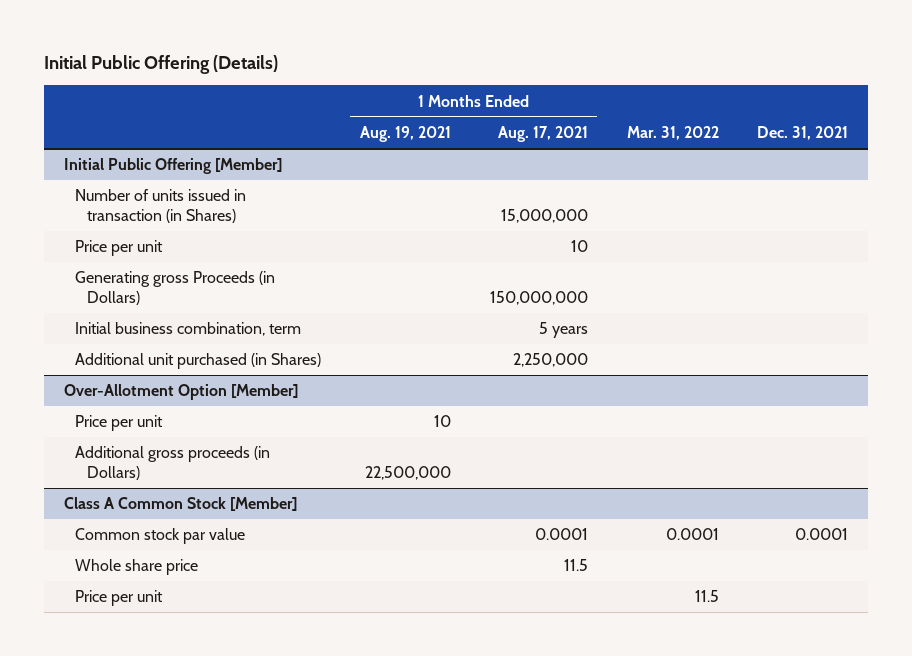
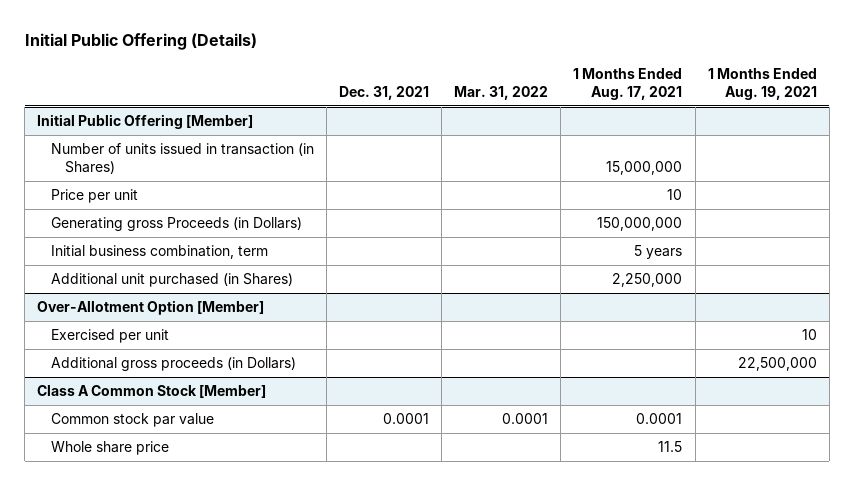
[75,415,164,432] Price per unit -> [51,329,170,344] Exercised per unit
[75,590,164,607] Price per unit -> none

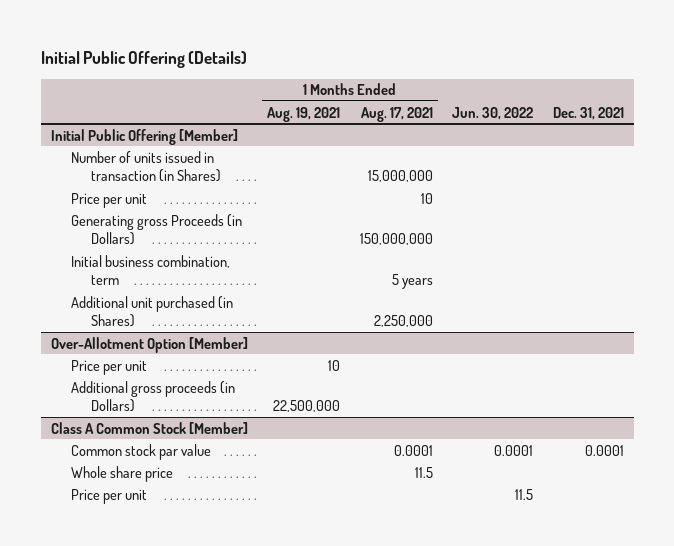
[454,85,549,100] Mar. 31, 2022 -> none
none -> [452,106,534,120] Jun. 30, 2022
[51,329,170,344] Exercised per unit -> [71,359,148,375] Price per unit
none -> [71,488,148,504] Price per unit

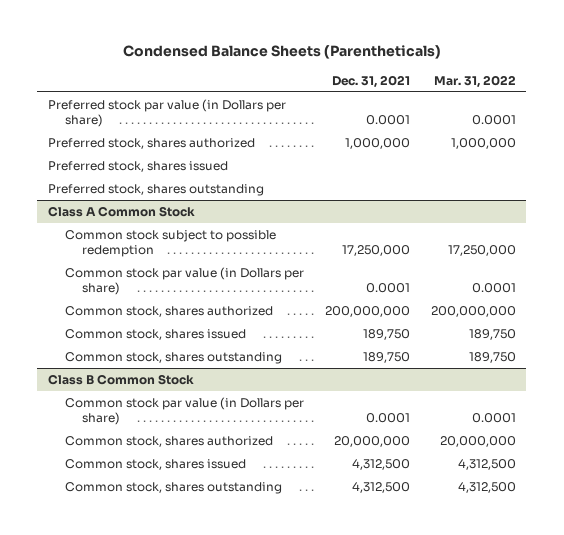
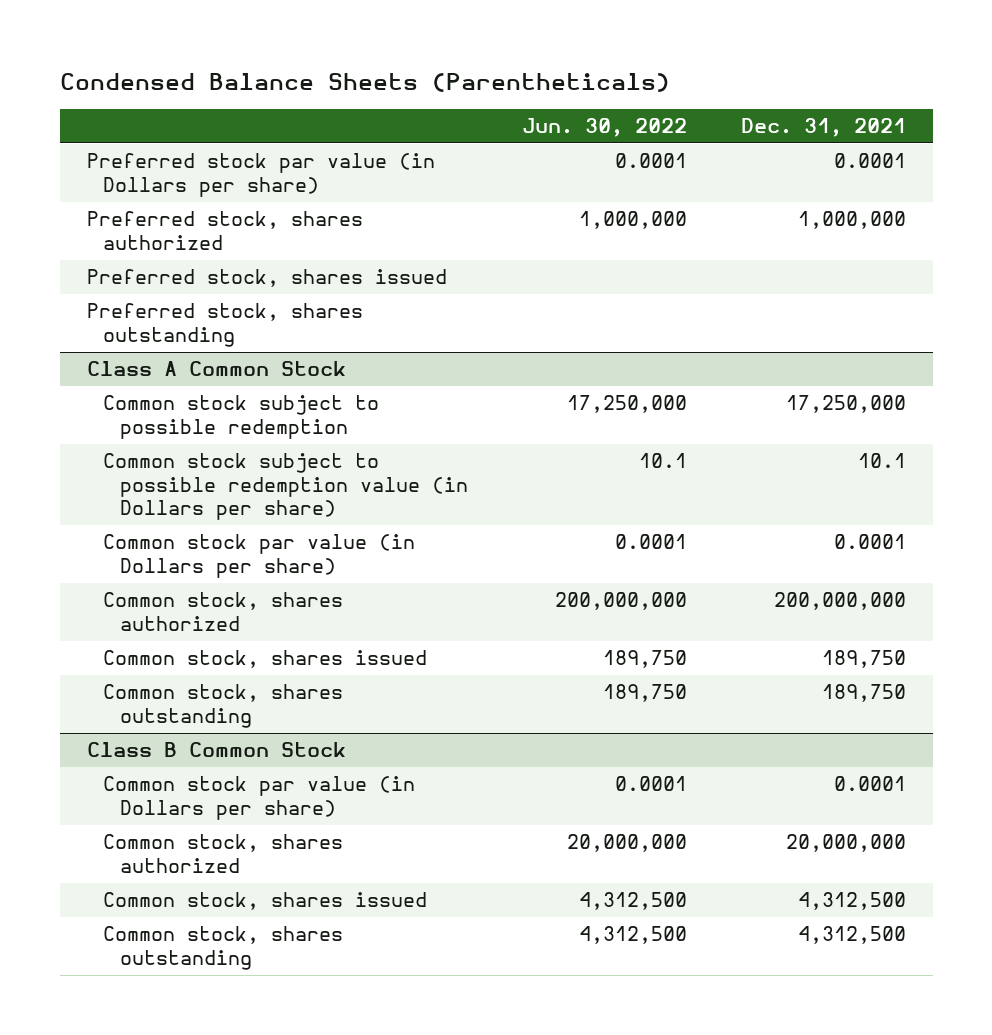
[433,74,516,88] Mar. 31, 2022 -> none
none -> [521,118,687,138] Jun. 30, 2022
none -> [103,453,468,521] Common stock subject to possible redemption value (in Dollars per share)

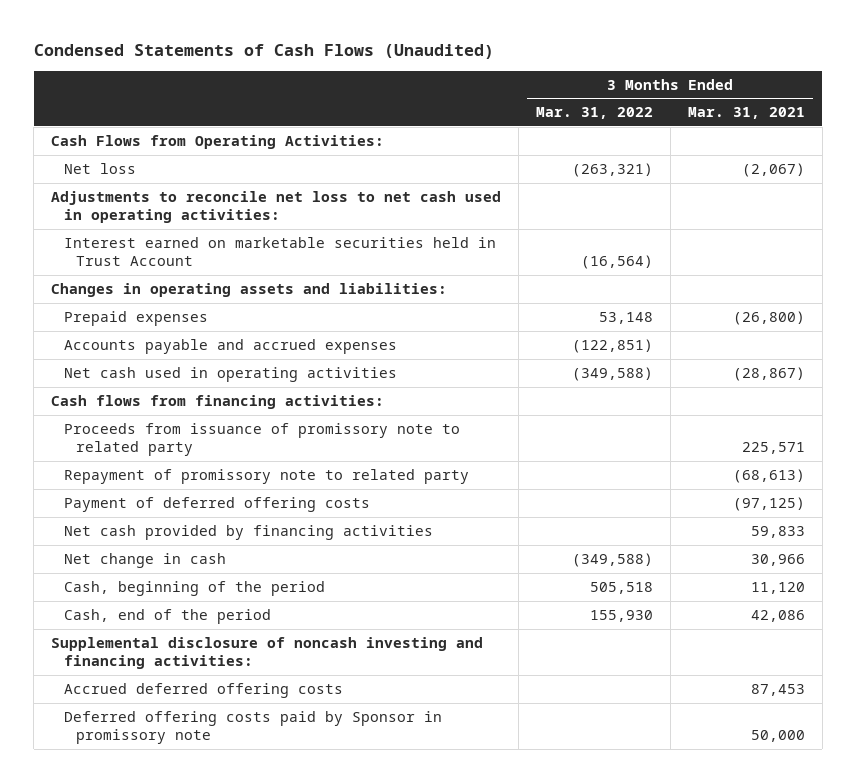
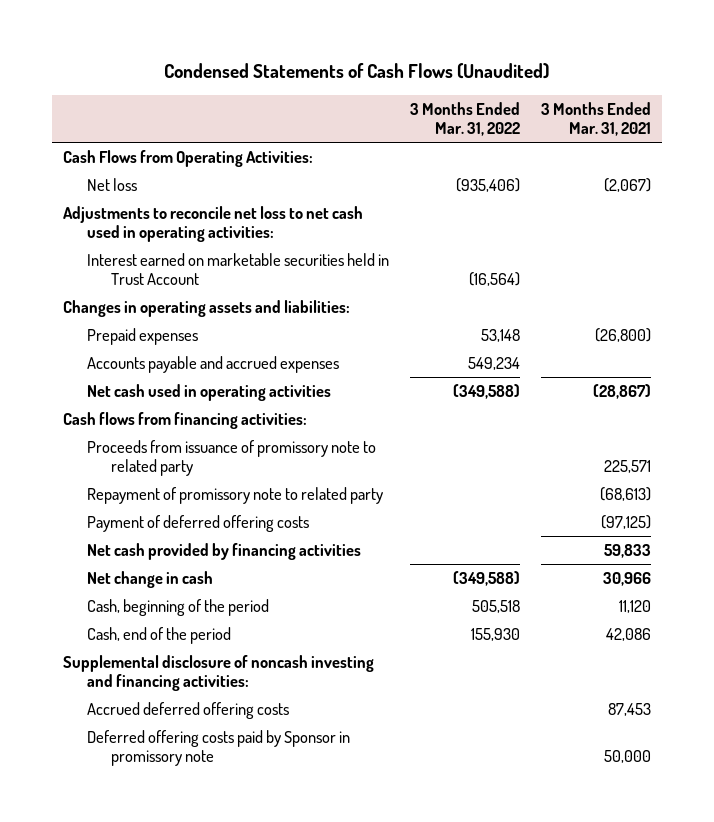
[571,163,653,178] (263,321) -> [456,178,521,193] (935,406)
[571,339,653,354] (122,851) -> [468,357,521,371] 549,234

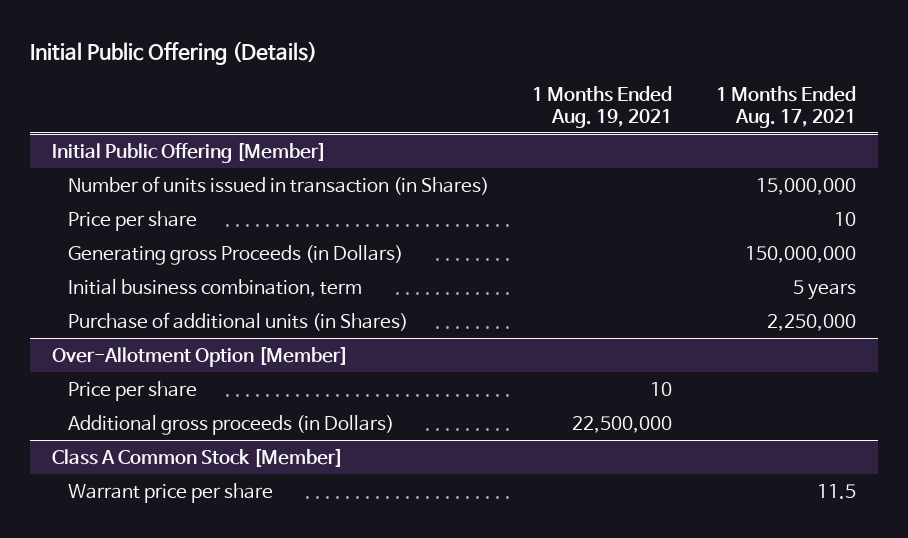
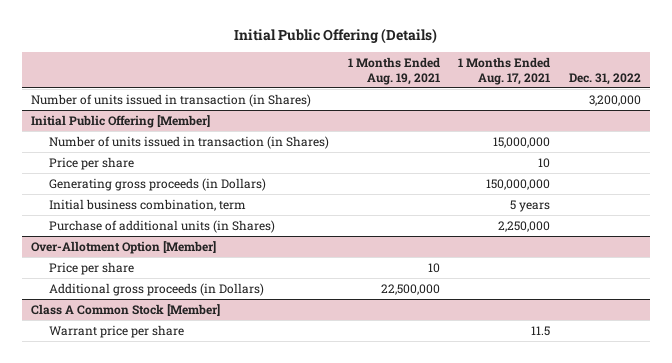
none -> [568,72,641,85] Dec. 31, 2022
none -> [30,93,311,107] Number of units issued in transaction (in Shares)
[67,244,403,265] Generating gross Proceeds (in Dollars) -> [49,177,267,191] Generating gross proceeds (in Dollars)

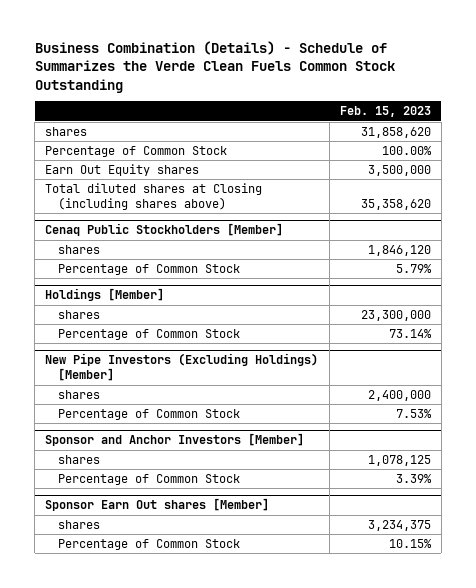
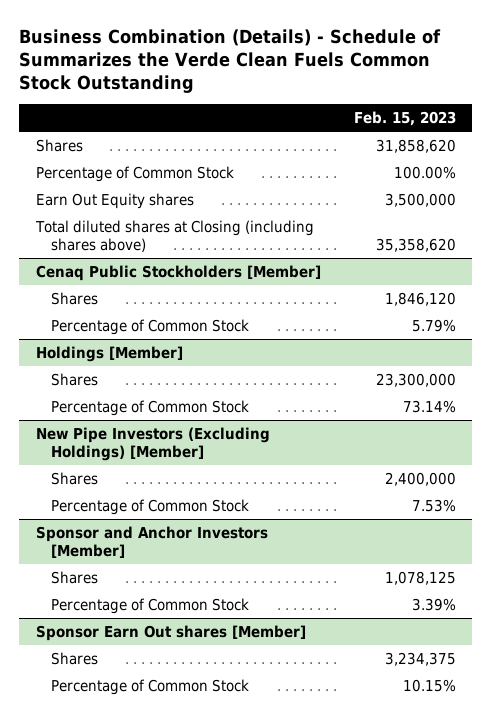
[45,126,88,136] shares -> [35,138,83,152] Shares
[57,244,100,254] shares -> [50,291,98,305] Shares
[57,309,100,319] shares -> [50,372,98,386] Shares
[57,389,100,399] shares -> [50,471,98,485] Shares
[57,454,100,464] shares -> [50,570,98,584] Shares
[57,519,100,529] shares -> [50,651,98,665] Shares

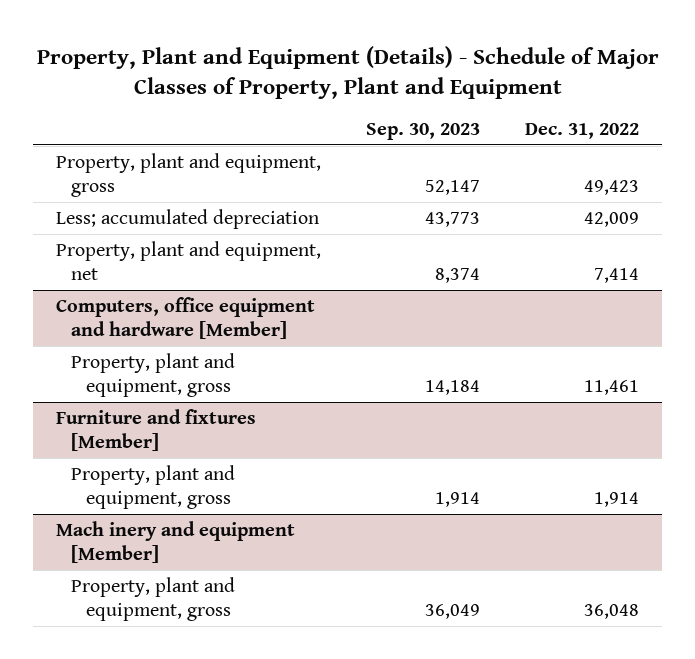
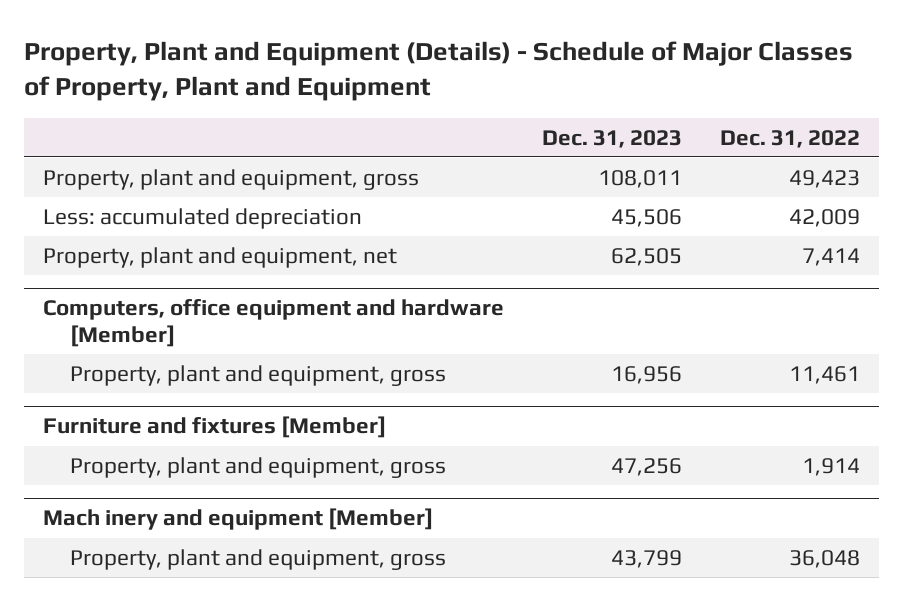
[366,122,481,140] Sep. 30, 2023 -> none
none -> [542,129,683,148] Dec. 31, 2023
[55,208,319,229] Less; accumulated depreciation -> [43,208,363,230] Less: accumulated depreciation

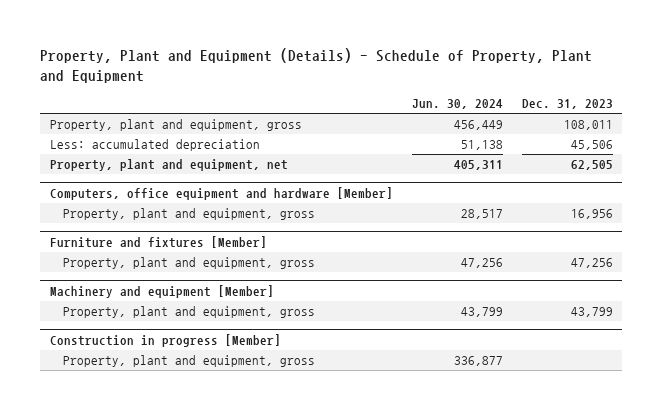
[24,40,854,101] Property, Plant and Equipment (Details) - Schedule of Major Classes of Property, Plant and Equipment -> [39,48,592,84] Property, Plant and Equipment (Details) - Schedule of Property, Plant and Equipment
[720,129,861,148] Dec. 31, 2022 -> none
none -> [411,99,503,110] Jun. 30, 2024
[43,508,434,531] Mach inery and equipment [Member] -> [49,284,274,298] Machinery and equipment [Member]
none -> [49,333,281,347] Construction in progress [Member]
none -> [62,355,315,368] Property, plant and equipment, gross

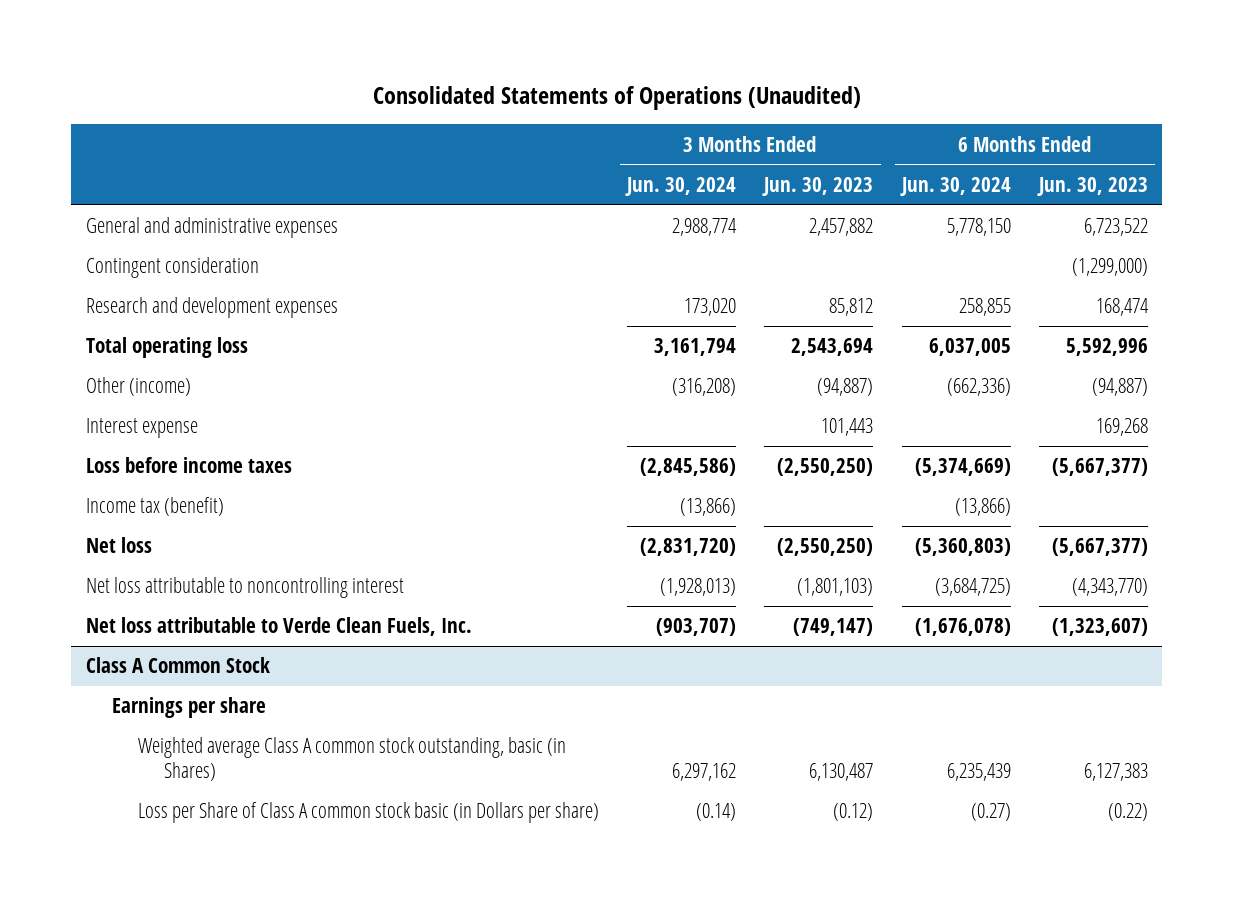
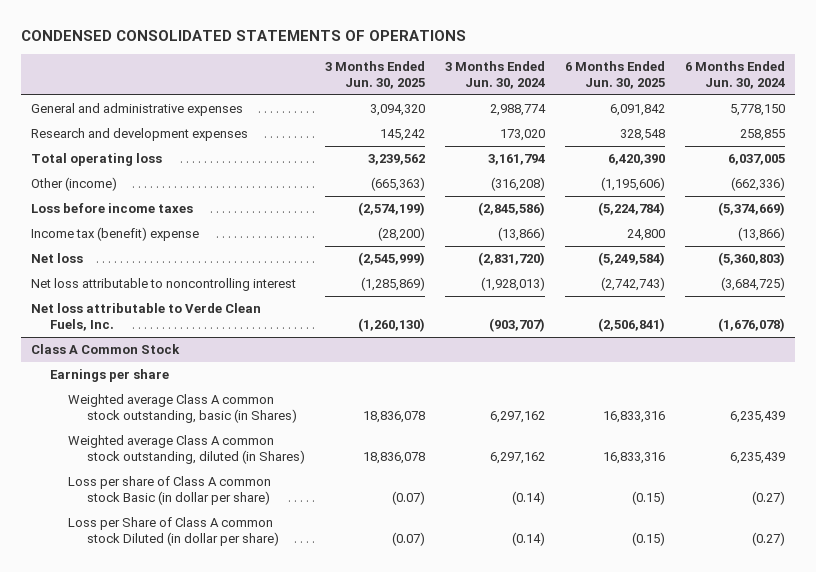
[372,85,861,110] Consolidated Statements of Operations (Unaudited) -> [20,29,466,41] CONDENSED CONSOLIDATED STATEMENTS OF OPERATIONS
[762,176,874,196] Jun. 30, 2023 -> none
[1037,176,1149,196] Jun. 30, 2023 -> none
none -> [325,60,426,90] 3 Months Ended Jun. 30, 2025
none -> [565,60,666,90] 6 Months Ended Jun. 30, 2025
[85,257,259,279] Contingent consideration -> none
[85,418,198,439] Interest expense -> none
[85,497,224,517] Income tax (benefit) -> [30,226,199,241] Income tax (benefit) expense
none -> [68,434,305,465] Weighted average Class A common stock outstanding, diluted (in Shares)
[137,802,599,824] Loss per Share of Class A common stock basic (in Dollars per share) -> [68,475,272,506] Loss per share of Class A common stock Basic (in dollar per share)
none -> [68,516,279,547] Loss per Share of Class A common stock Diluted (in dollar per share)

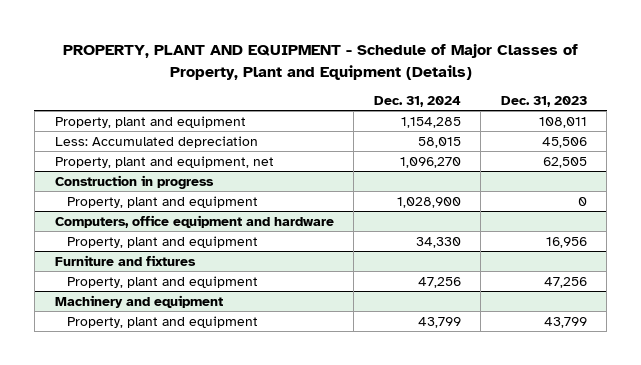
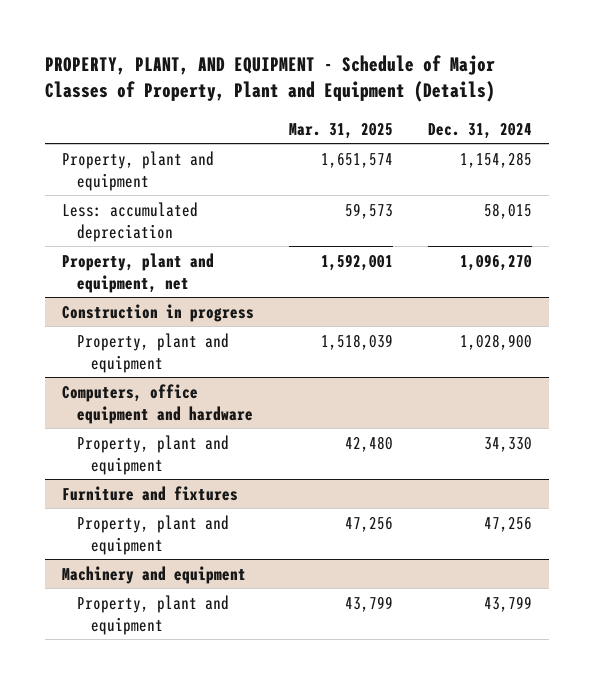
[62,44,578,80] PROPERTY, PLANT AND EQUIPMENT - Schedule of Major Classes of Property, Plant and Equipment (Details) -> [44,54,495,103] PROPERTY, PLANT, AND EQUIPMENT - Schedule of Major Classes of Property, Plant and Equipment (Details)
[500,95,587,107] Dec. 31, 2023 -> none
none -> [288,122,393,139] Mar. 31, 2025
[54,135,258,148] Less: Accumulated depreciation -> [62,201,199,242] Less: accumulated depreciation

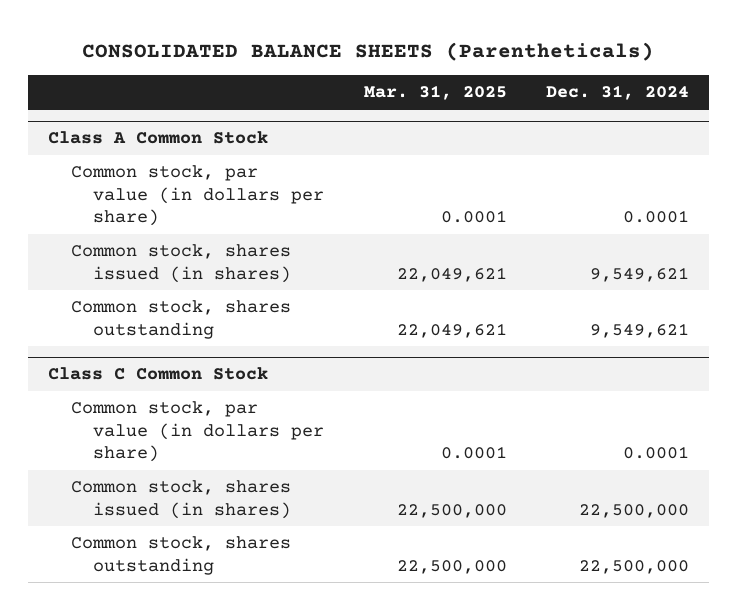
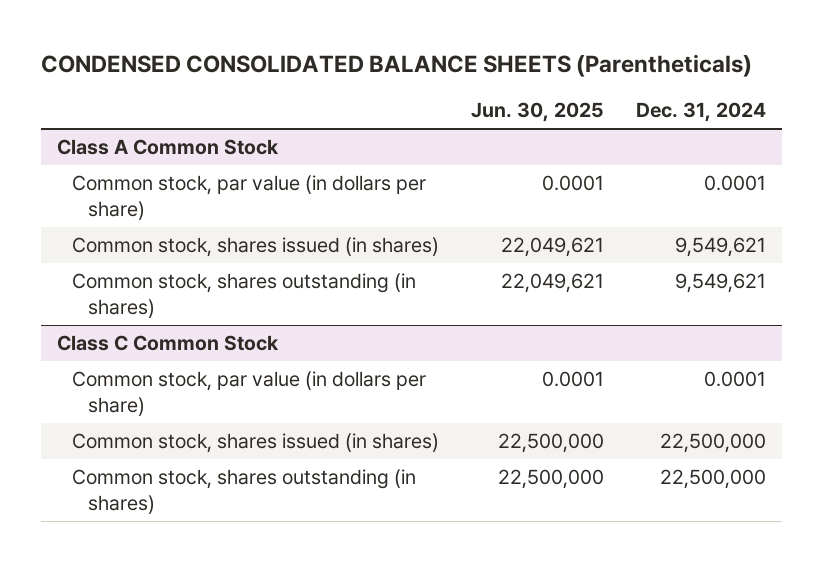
[82,41,655,61] CONSOLIDATED BALANCE SHEETS (Parentheticals) -> [40,53,752,77] CONDENSED CONSOLIDATED BALANCE SHEETS (Parentheticals)
[363,85,507,101] Mar. 31, 2025 -> none
none -> [471,101,605,122] Jun. 30, 2025
[70,300,291,339] Common stock, shares outstanding -> [72,273,417,318] Common stock, shares outstanding (in shares)
[70,536,291,575] Common stock, shares outstanding -> [72,469,417,514] Common stock, shares outstanding (in shares)

